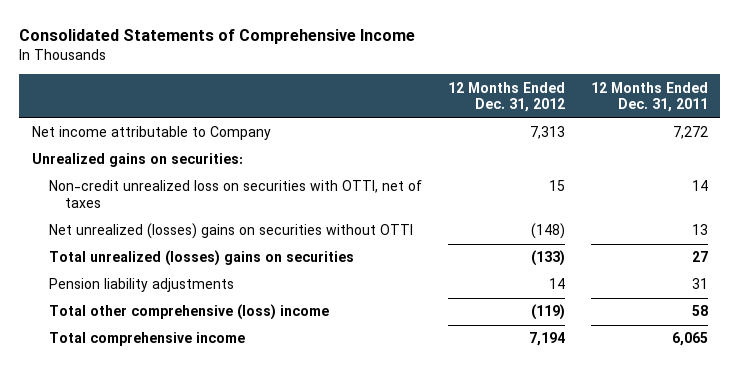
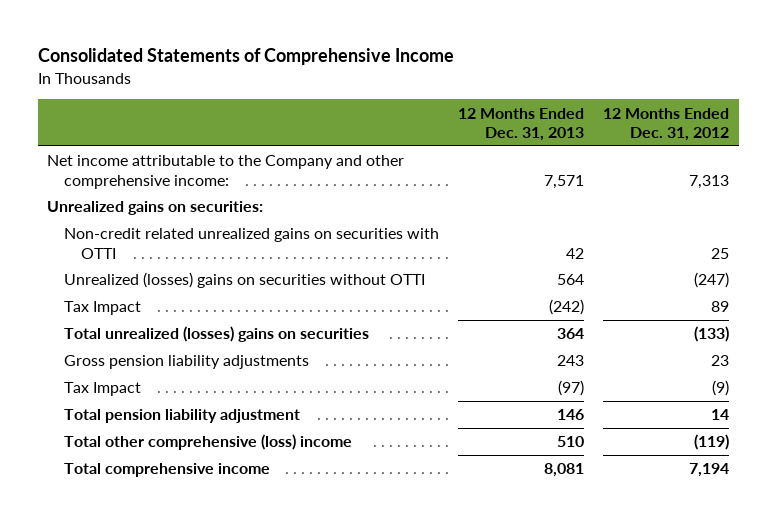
[590,81,708,113] 12 Months Ended Dec. 31, 2011 -> none
none -> [458,107,585,142] 12 Months Ended Dec. 31, 2013
[32,126,272,141] Net income attributable to Company -> [47,155,405,189] Net income attributable to the Company and other comprehensive income:
[48,180,422,209] Non-credit unrealized loss on securities with OTTI, net of taxes -> [64,228,440,259] Non-credit related unrealized gains on securities with OTTI
[548,180,565,192] 15 -> [711,247,730,259] 25
[48,223,413,240] Net unrealized (losses) gains on securities without OTTI -> [64,272,426,289] Unrealized (losses) gains on securities without OTTI
[530,223,565,240] (148) -> [694,272,730,289] (247)
none -> [64,301,142,316] Tax Impact
none -> [64,355,310,370] Gross pension liability adjustments
none -> [64,382,142,397] Tax Impact
[48,278,234,293] Pension liability adjustments -> [64,409,301,424] Total pension liability adjustment

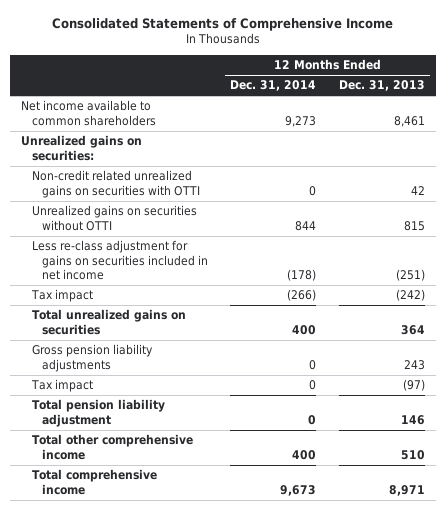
[603,107,730,142] 12 Months Ended Dec. 31, 2012 -> none
none -> [230,80,317,92] Dec. 31, 2014
[47,155,405,189] Net income attributable to the Company and other comprehensive income: -> none
none -> [21,100,156,126] Net income available to common shareholders
[64,272,426,289] Unrealized (losses) gains on securities without OTTI -> [31,205,197,231] Unrealized gains on securities without OTTI
[557,274,585,286] 564 -> [403,220,425,231] 815
none -> [31,240,208,280] Less re-class adjustment for gains on securities included in net income
[64,301,142,316] Tax Impact -> [30,289,93,303] Tax impact
[64,326,370,343] Total unrealized (losses) gains on securities -> [31,309,186,335] Total unrealized gains on securities
[64,382,142,397] Tax Impact -> [30,379,93,393] Tax impact
[64,434,353,451] Total other comprehensive (loss) income -> [31,434,193,460] Total other comprehensive income
[544,463,585,478] 8,081 -> [388,484,425,496] 8,971

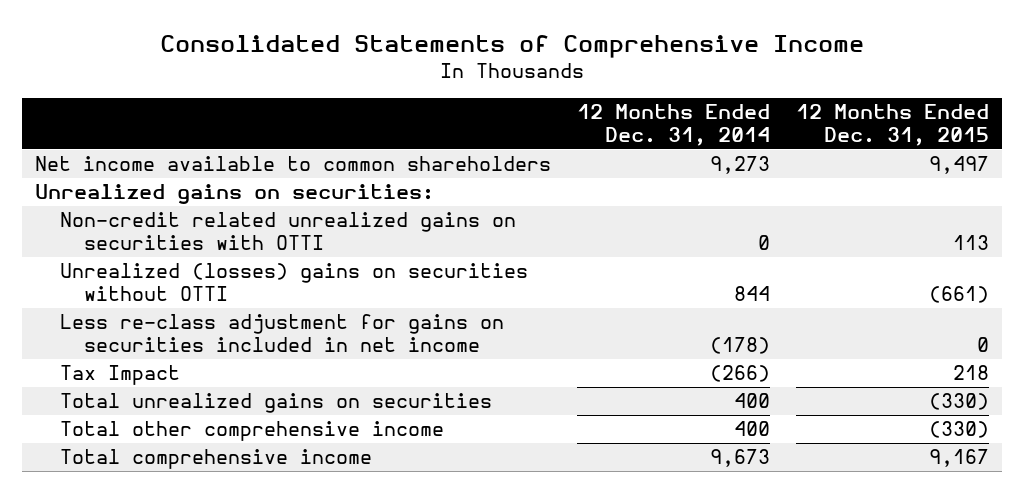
[338,80,425,92] Dec. 31, 2013 -> none
none -> [796,104,990,147] 12 Months Ended Dec. 31, 2015
[31,205,197,231] Unrealized gains on securities without OTTI -> [59,263,528,302] Unrealized (losses) gains on securities without OTTI
[30,289,93,303] Tax impact -> [59,365,180,386] Tax Impact
[31,344,153,372] Gross pension liability adjustments -> none
[30,379,93,393] Tax impact -> none
[31,399,165,427] Total pension liability adjustment -> none

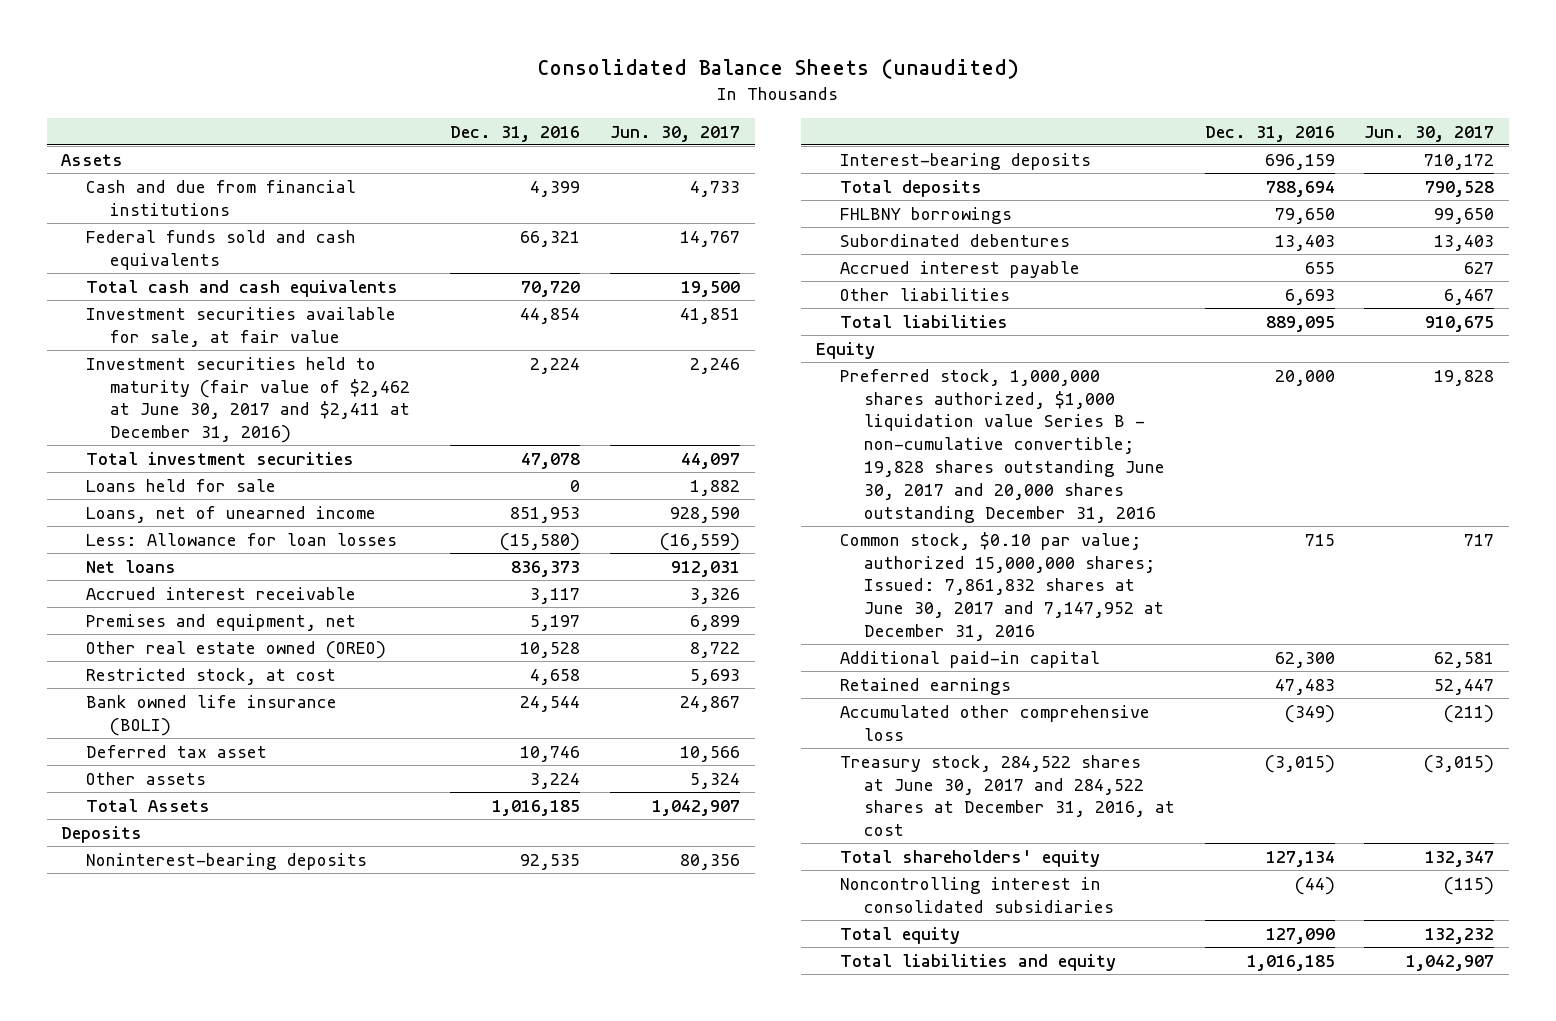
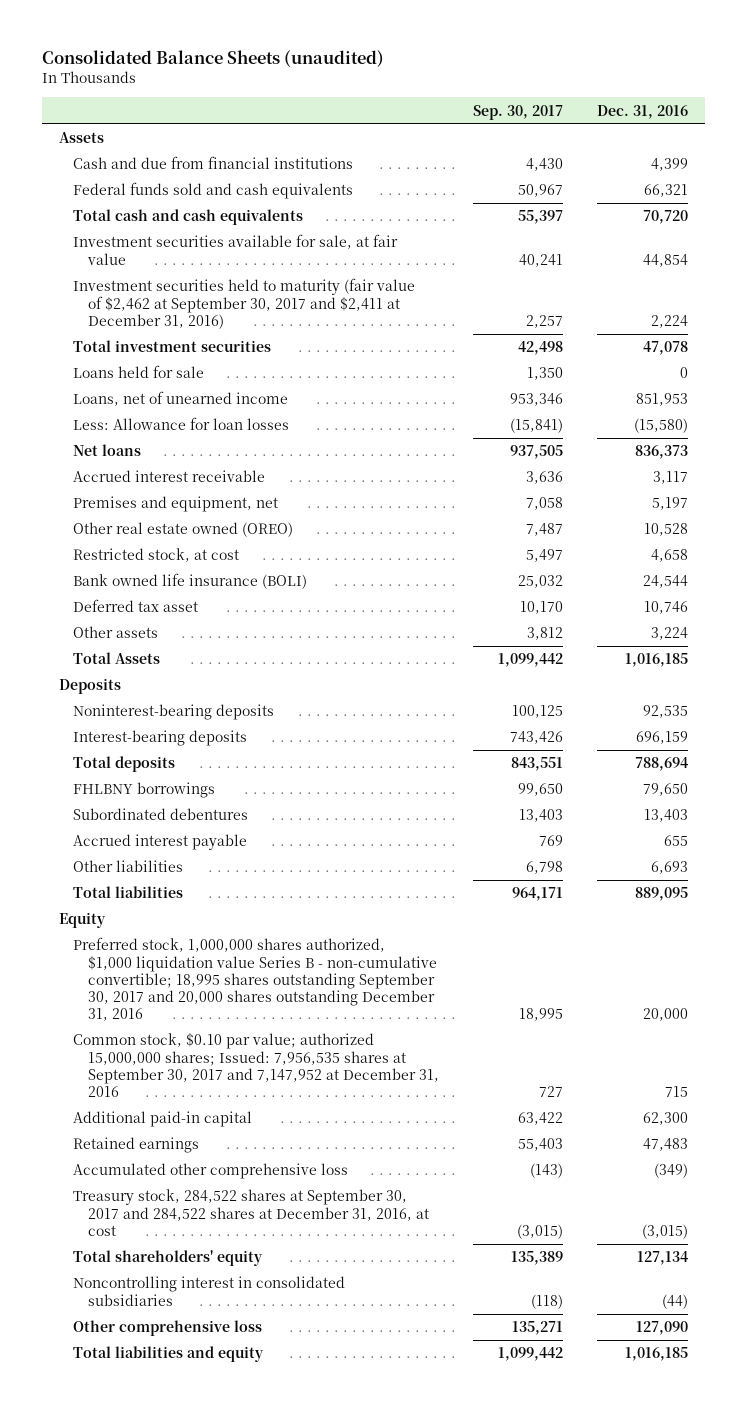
[610,125,741,142] Jun. 30, 2017 -> none
none -> [472,104,563,120] Sep. 30, 2017
[85,356,410,444] Investment securities held to maturity (fair value of $2,462 at June 30, 2017 and $2,411 at December 31, 2016) -> [73,278,416,329] Investment securities held to maturity (fair value of $2,462 at September 30, 2017 and $2,411 at December 31, 2016)
[839,368,1165,523] Preferred stock, 1,000,000 shares authorized, $1,000 liquidation value Series B - non-cumulative convertible; 19,828 shares outstanding June 30, 2017 and 20,000 shares outstanding December 31, 2016 -> [73,937,437,1022] Preferred stock, 1,000,000 shares authorized, $1,000 liquidation value Series B - non-cumulative convertible; 18,995 shares outstanding September 30, 2017 and 20,000 shares outstanding December 31, 2016
[839,531,1164,641] Common stock, $0.10 par value; authorized 15,000,000 shares; Issued: 7,861,832 shares at June 30, 2017 and 7,147,952 at December 31, 2016 -> [73,1033,439,1098] Common stock, $0.10 par value; authorized 15,000,000 shares; Issued: 7,956,535 shares at September 30, 2017 and 7,147,952 at December 31, 2016
[839,754,1175,837] Treasury stock, 284,522 shares at June 30, 2017 and 284,522 shares at December 31, 2016, at cost -> [73,1189,429,1236] Treasury stock, 284,522 shares at September 30, 2017 and 284,522 shares at December 31, 2016, at cost
[839,926,960,944] Total equity -> [73,1320,263,1337] Other comprehensive loss

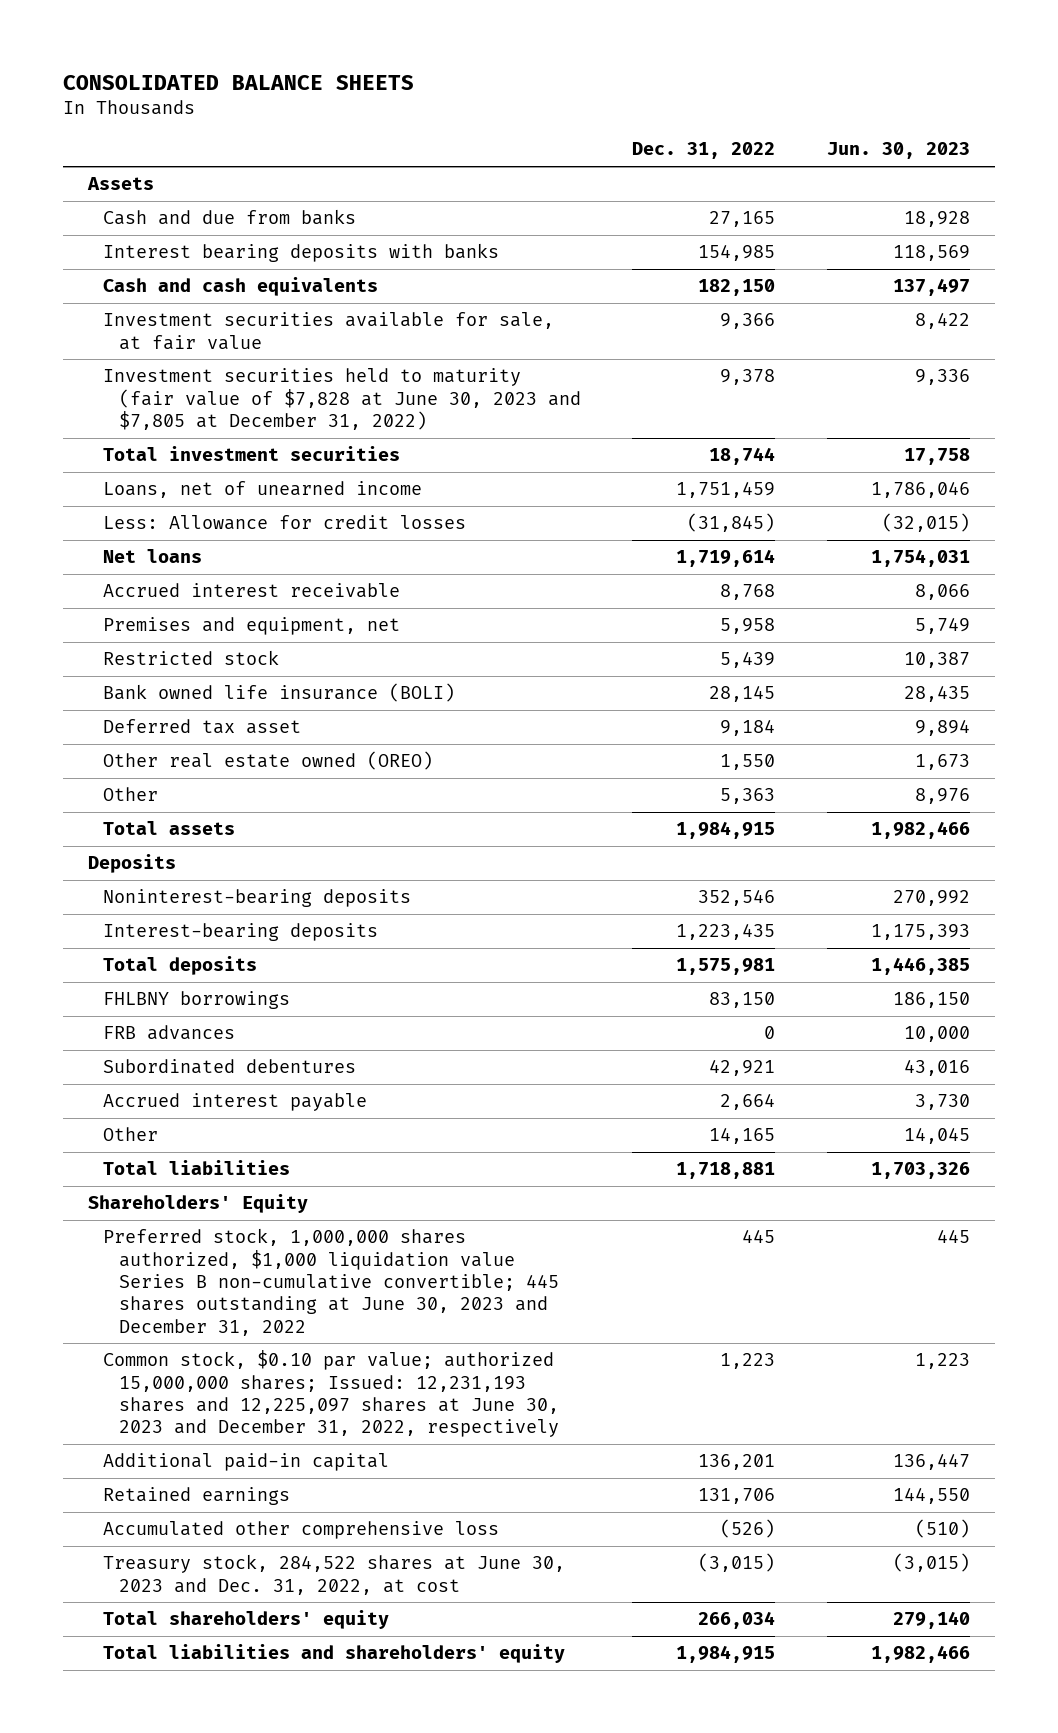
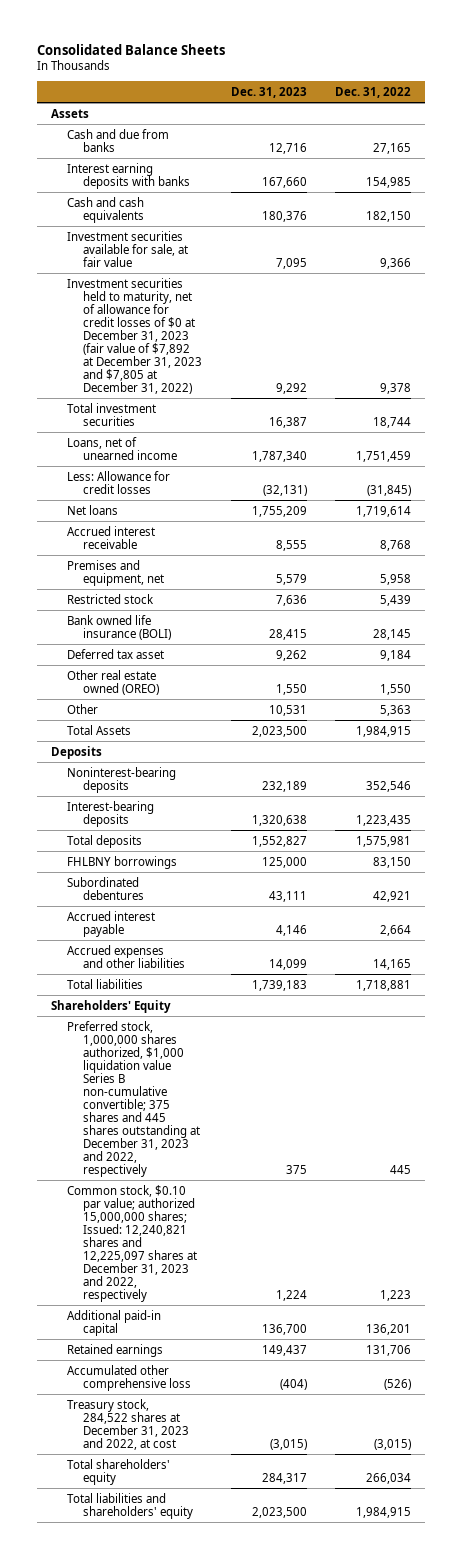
[62,75,414,91] CONSOLIDATED BALANCE SHEETS -> [37,43,226,55] Consolidated Balance Sheets
[826,142,970,160] Jun. 30, 2023 -> none
none -> [230,86,307,98] Dec. 31, 2023
[103,243,500,263] Interest bearing deposits with banks -> [67,162,191,189] Interest earning deposits with banks
[103,368,581,430] Investment securities held to maturity (fair value of $7,828 at June 30, 2023 and $7,805 at December 31, 2022) -> [67,277,203,394] Investment securities held to maturity, net of allowance for credit losses of $0 at December 31, 2023 (fair value of $7,892 at December 31, 2023 and $7,805 at December 31, 2022)
[103,821,236,836] Total assets -> [67,724,132,735] Total Assets
[103,1025,236,1041] FRB advances -> none
[103,1127,159,1142] Other -> [67,944,186,968] Accrued expenses and other liabilities
[103,1228,559,1336] Preferred stock, 1,000,000 shares authorized, $1,000 liquidation value Series B non-cumulative convertible; 445 shares outstanding at June 30, 2023 and December 31, 2022 -> [67,1020,201,1177] Preferred stock, 1,000,000 shares authorized, $1,000 liquidation value Series B non-cumulative convertible; 375 shares and 445 shares outstanding at December 31, 2023 and 2022, respectively
[103,1350,559,1438] Common stock, $0.10 par value; authorized 15,000,000 shares; Issued: 12,231,193 shares and 12,225,097 shares at June 30, 2023 and December 31, 2022, respectively -> [67,1184,198,1302] Common stock, $0.10 par value; authorized 15,000,000 shares; Issued: 12,240,821 shares and 12,225,097 shares at December 31, 2023 and 2022, respectively
[103,1554,566,1595] Treasury stock, 284,522 shares at June 30, 2023 and Dec. 31, 2022, at cost -> [67,1398,190,1450] Treasury stock, 284,522 shares at December 31, 2023 and 2022, at cost

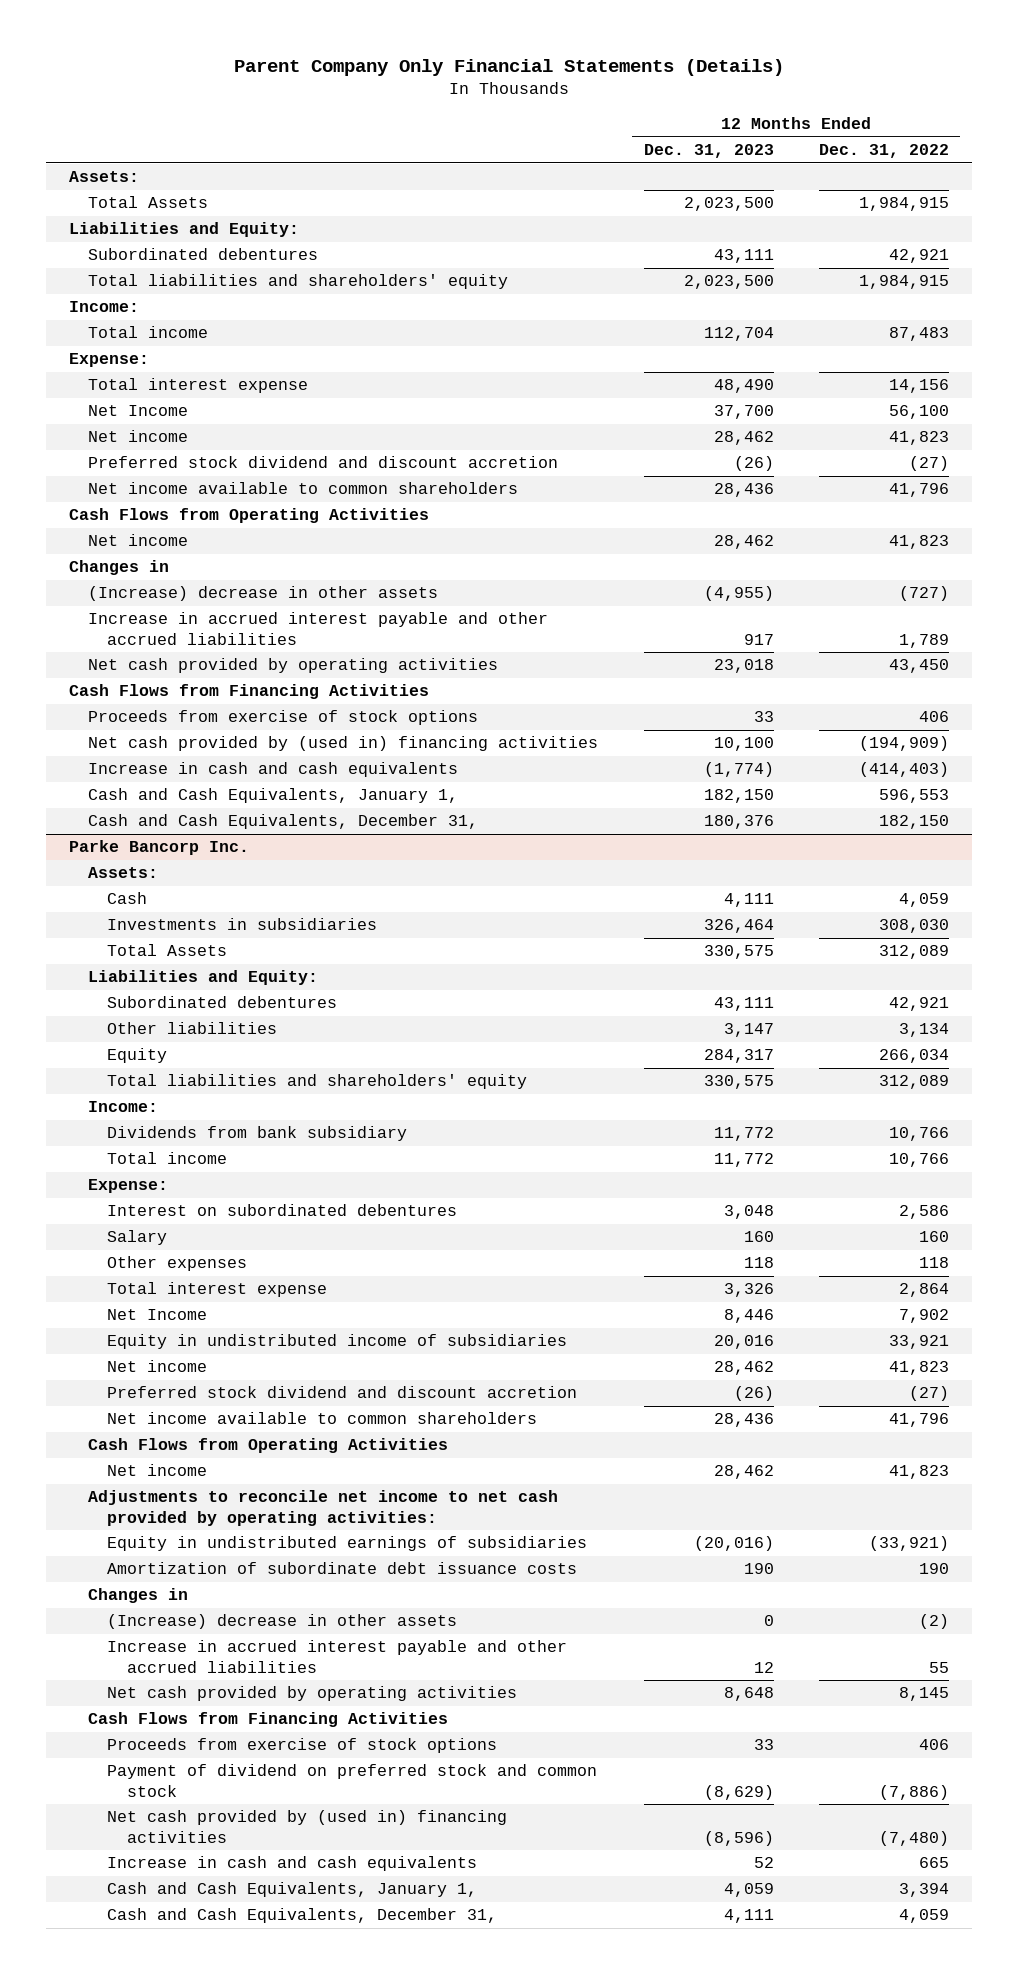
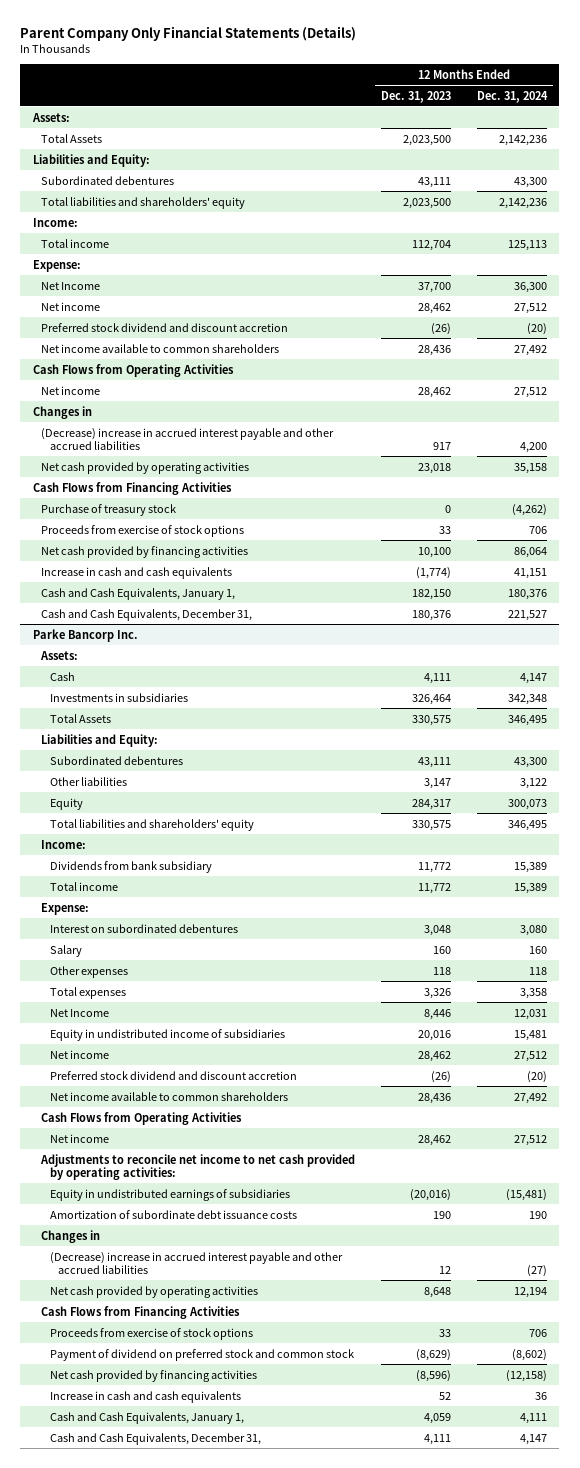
[818,144,949,159] Dec. 31, 2022 -> none
none -> [476,90,548,103] Dec. 31, 2024
[88,378,309,394] Total interest expense -> none
[88,586,439,602] (Increase) decrease in other assets -> none
[88,612,549,645] Increase in accrued interest payable and other accrued liabilities -> [41,427,335,450] (Decrease) increase in accrued interest payable and other accrued liabilities
none -> [41,503,177,516] Purchase of treasury stock
[88,736,599,752] Net cash provided by (used in) financing activities -> [41,545,249,558] Net cash provided by financing activities
[107,1282,328,1298] Total interest expense -> [49,986,126,999] Total expenses
[107,1614,458,1630] (Increase) decrease in other assets -> none
[107,1640,568,1673] Increase in accrued interest payable and other accrued liabilities -> [49,1251,343,1274] (Decrease) increase in accrued interest payable and other accrued liabilities
[107,1810,508,1843] Net cash provided by (used in) financing activities -> [49,1369,257,1382] Net cash provided by financing activities

